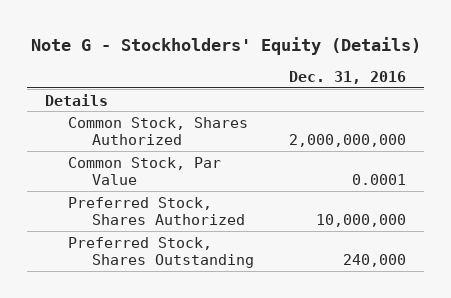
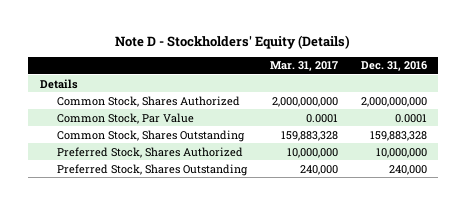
[30,36,421,55] Note G - Stockholders' Equity (Details) -> [115,34,351,49] Note D - Stockholders' Equity (Details)
none -> [269,61,338,72] Mar. 31, 2017
none -> [57,129,246,142] Common Stock, Shares Outstanding

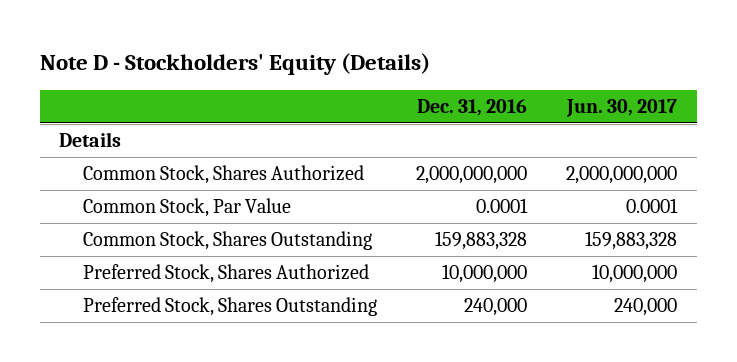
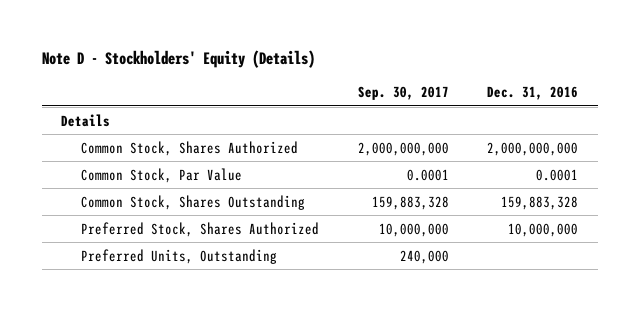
[566,99,678,118] Jun. 30, 2017 -> none
none -> [357,86,449,101] Sep. 30, 2017
[82,297,377,317] Preferred Stock, Shares Outstanding -> none
none -> [81,248,278,264] Preferred Units, Outstanding

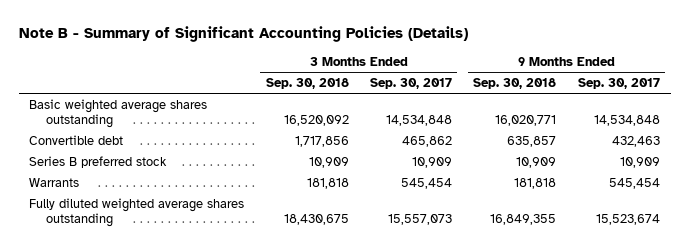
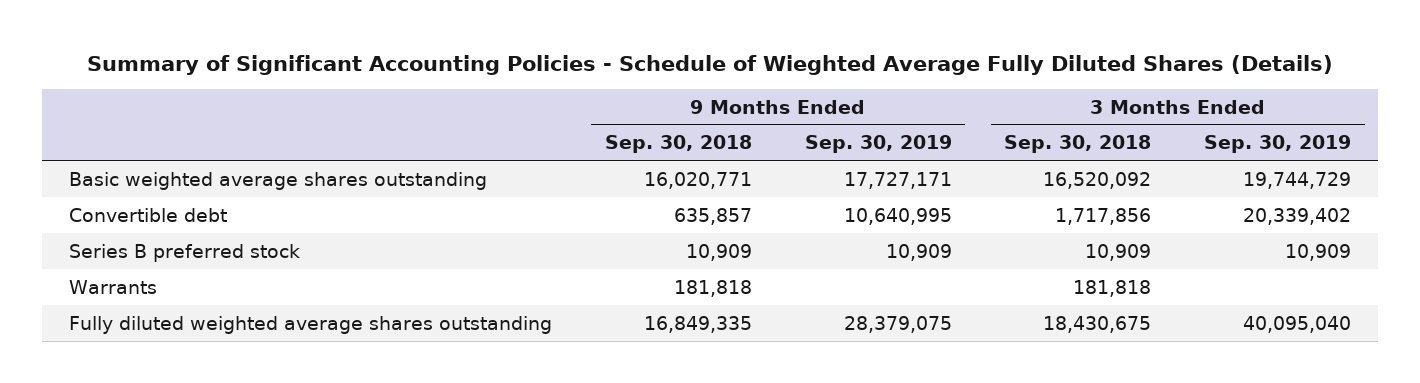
[18,26,468,43] Note B - Summary of Significant Accounting Policies (Details) -> [87,54,1334,75] Summary of Significant Accounting Policies - Schedule of Wieghted Average Fully Diluted Shares (Details)
[370,77,453,89] Sep. 30, 2017 -> none
[577,77,660,89] Sep. 30, 2017 -> none
none -> [804,135,952,154] Sep. 30, 2019
none -> [1204,135,1352,154] Sep. 30, 2019
[490,213,557,225] 16,849,355 -> [643,315,752,333] 16,849,335

